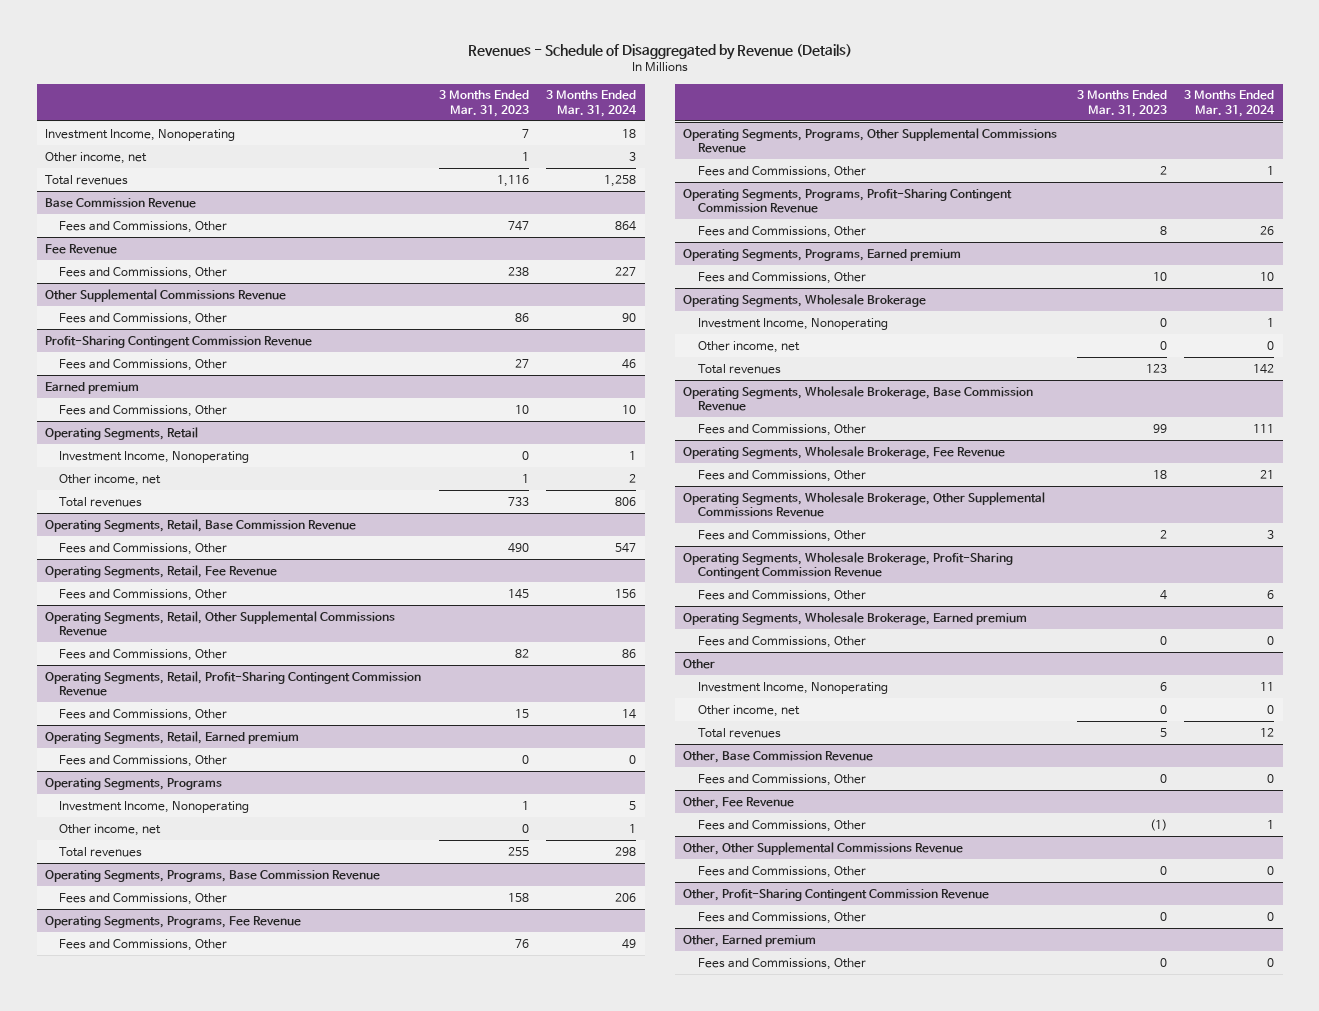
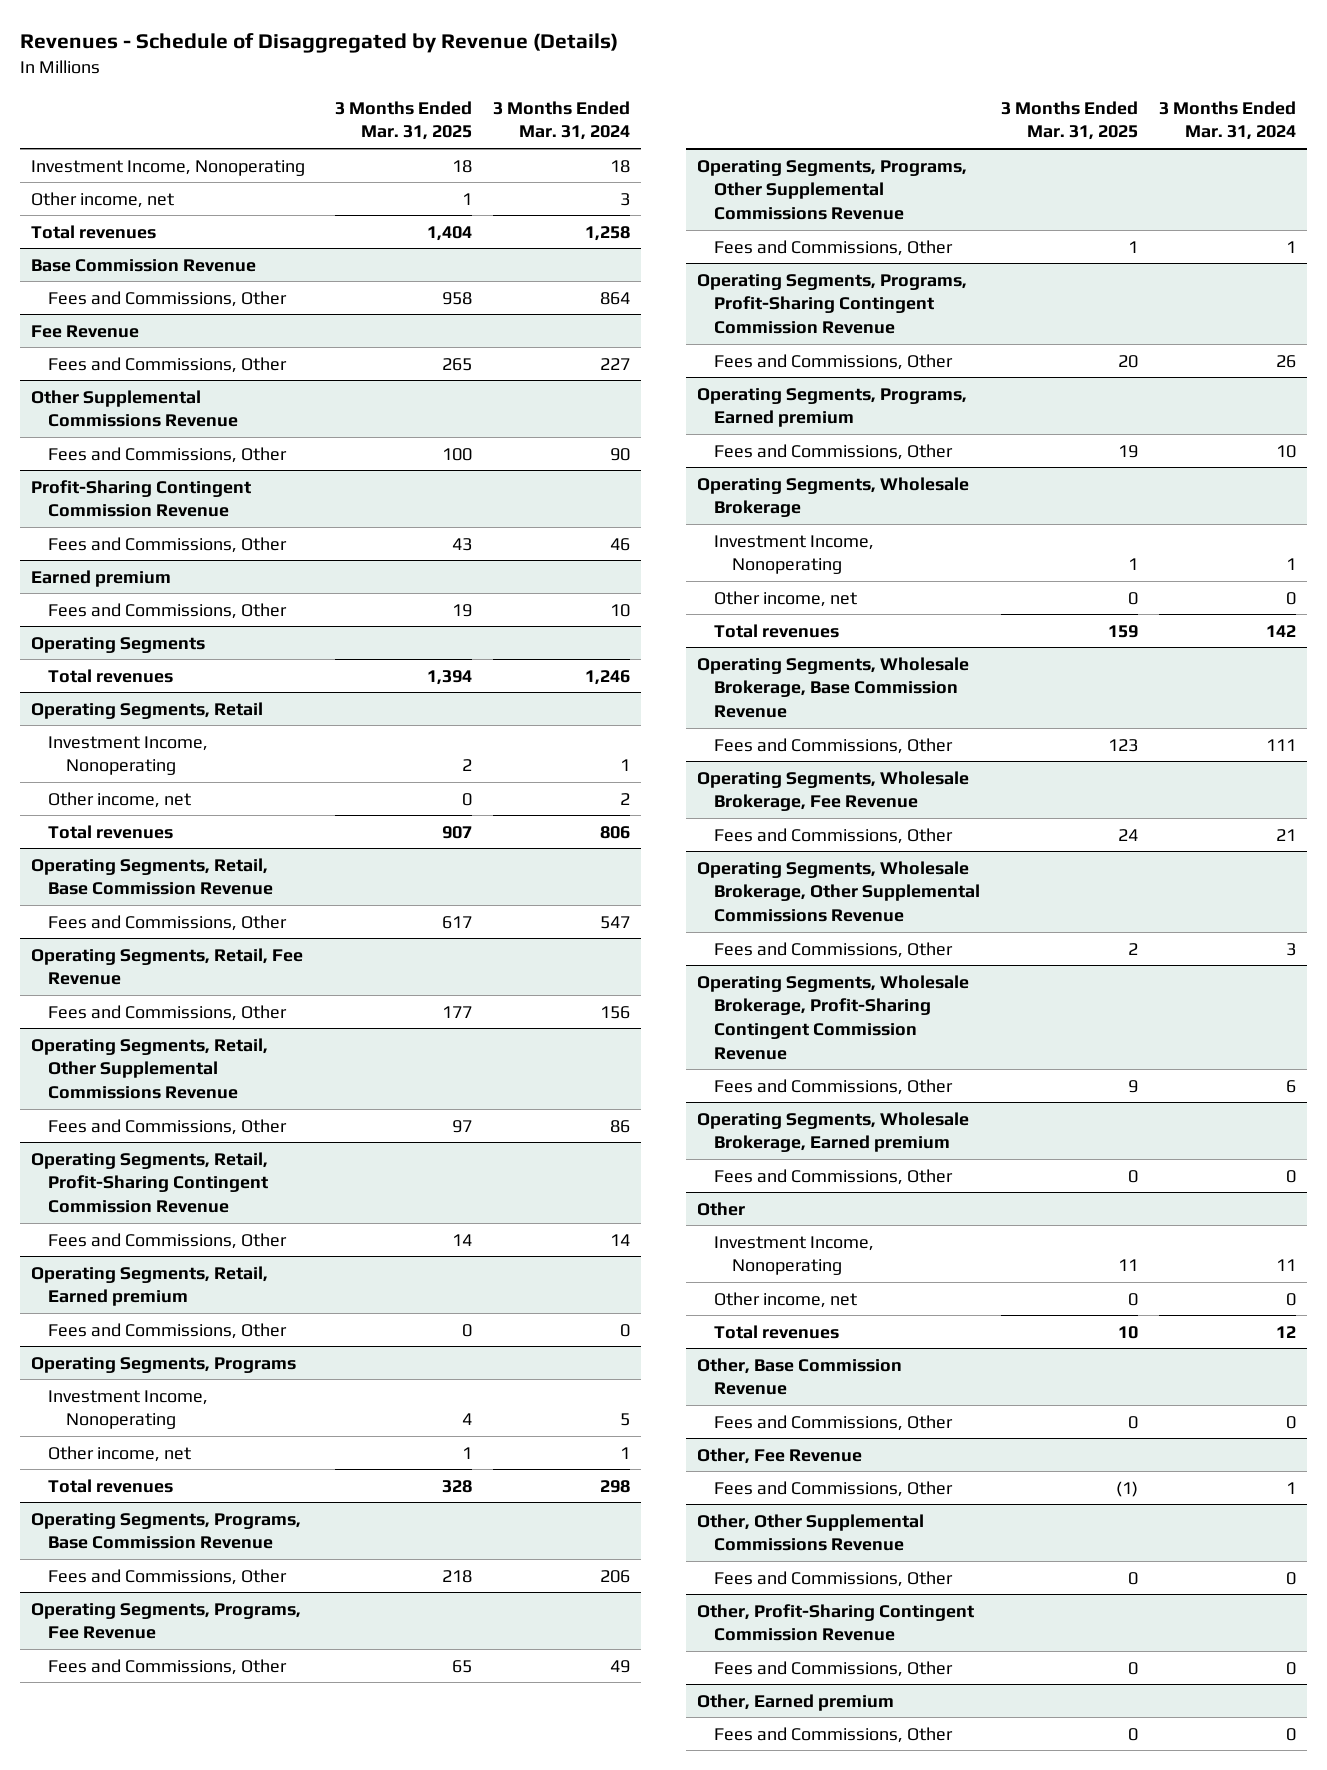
[438,90,529,117] 3 Months Ended Mar. 31, 2023 -> none
none -> [335,100,473,141] 3 Months Ended Mar. 31, 2025
none -> [30,636,205,653] Operating Segments
none -> [48,668,174,683] Total revenues

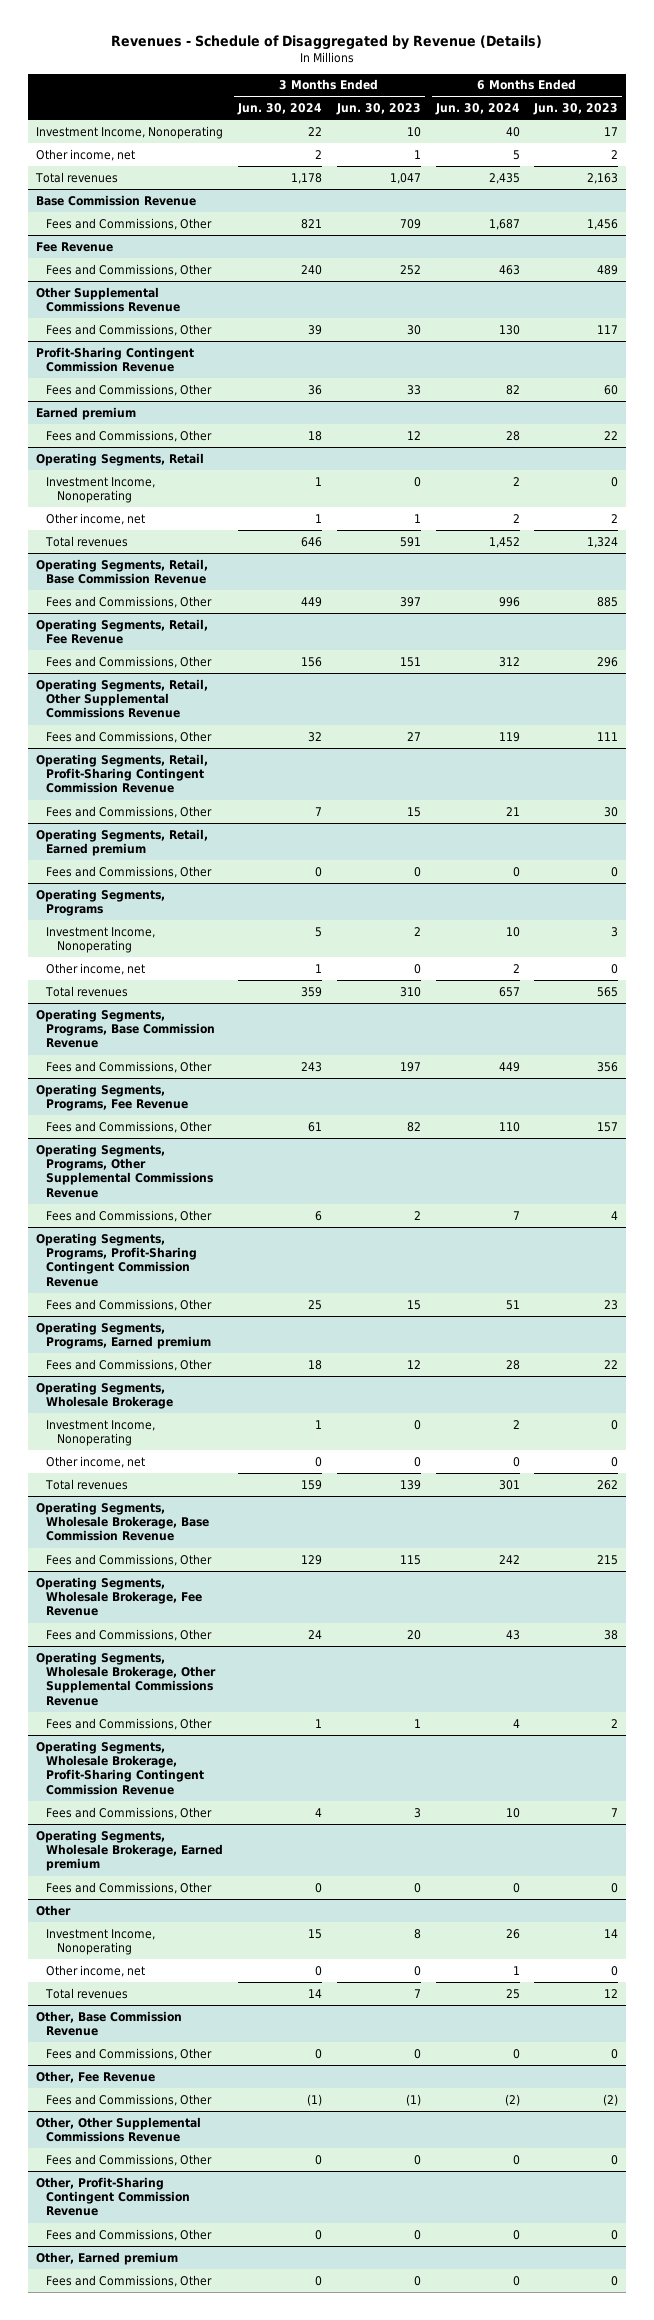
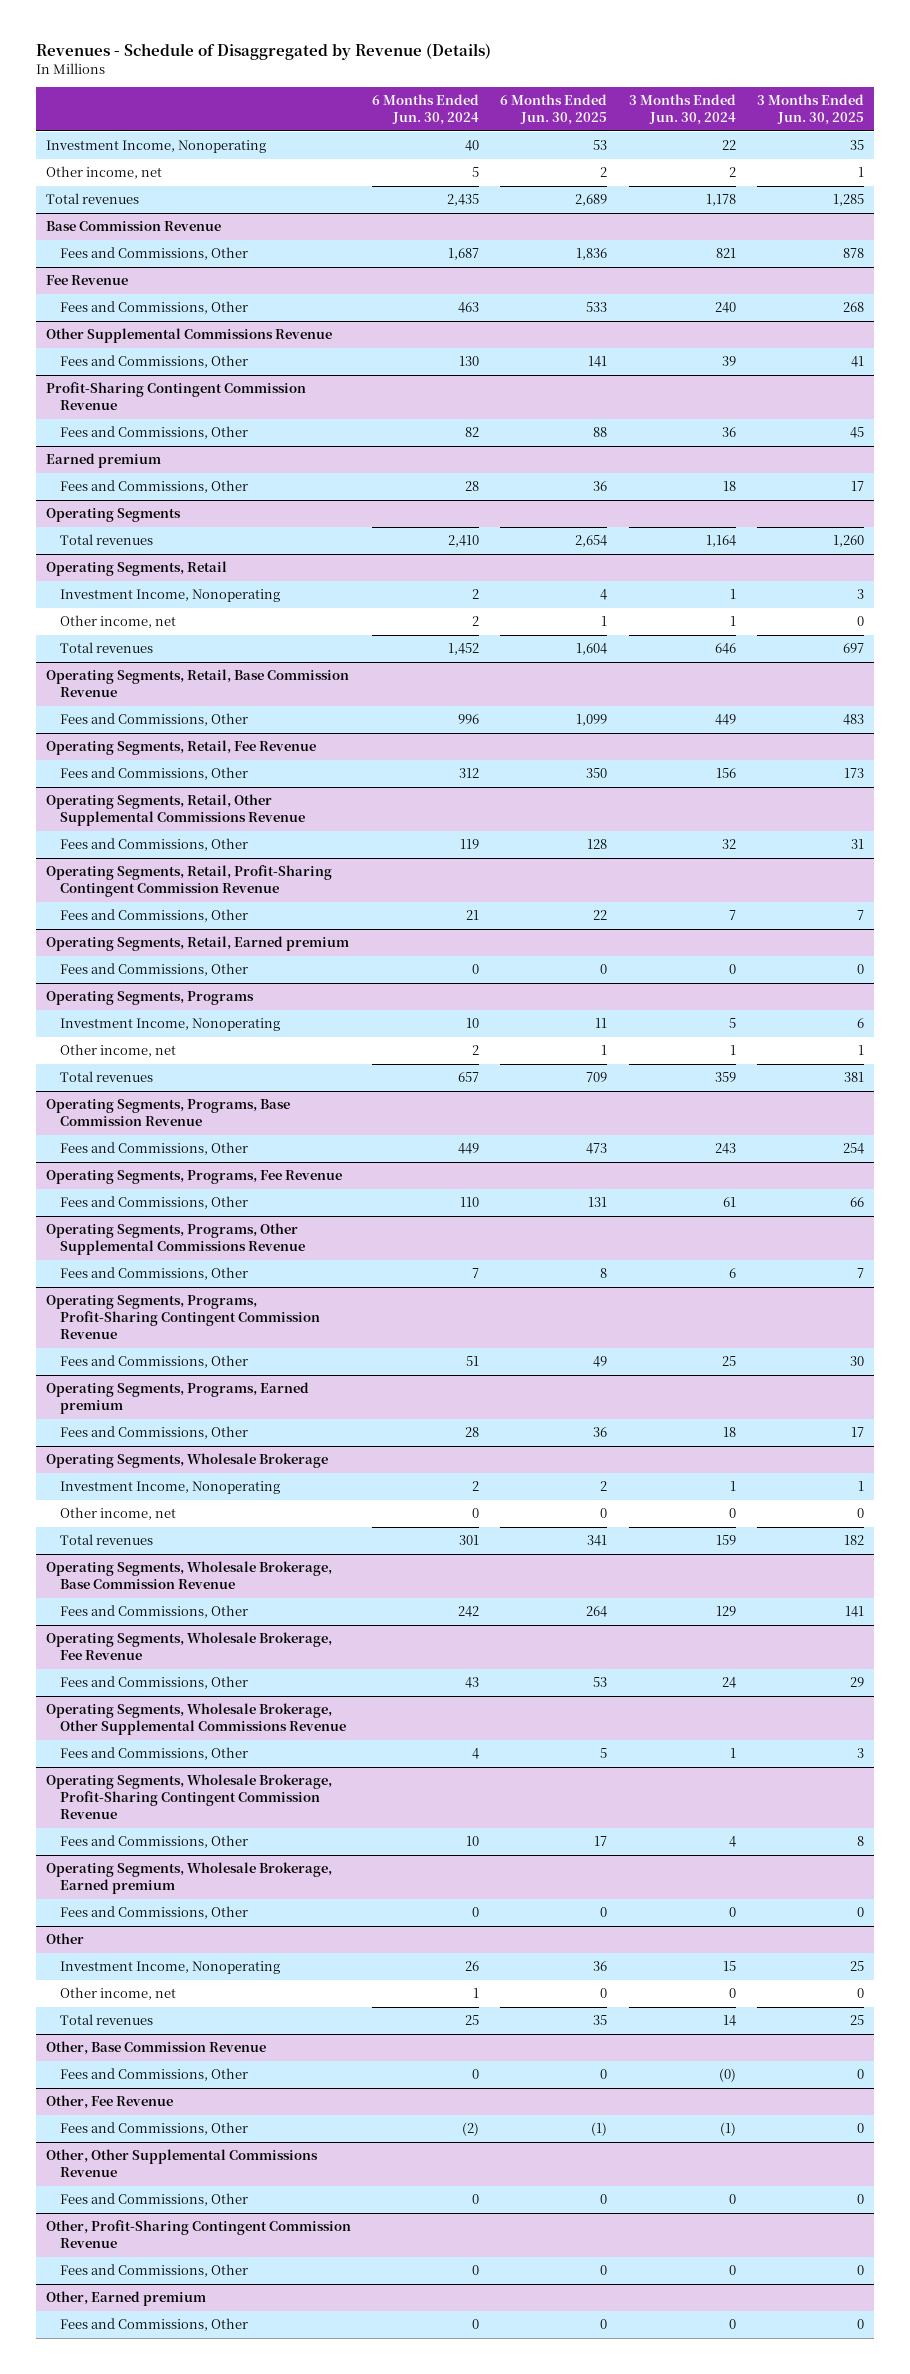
[335,103,421,116] Jun. 30, 2023 -> none
[533,103,619,116] Jun. 30, 2023 -> none
none -> [500,94,608,126] 6 Months Ended Jun. 30, 2025
none -> [756,94,864,126] 3 Months Ended Jun. 30, 2025
none -> [46,508,182,523] Operating Segments
none -> [59,534,153,546] Total revenues
[315,2048,323,2059] 0 -> [718,2068,736,2083] (0)

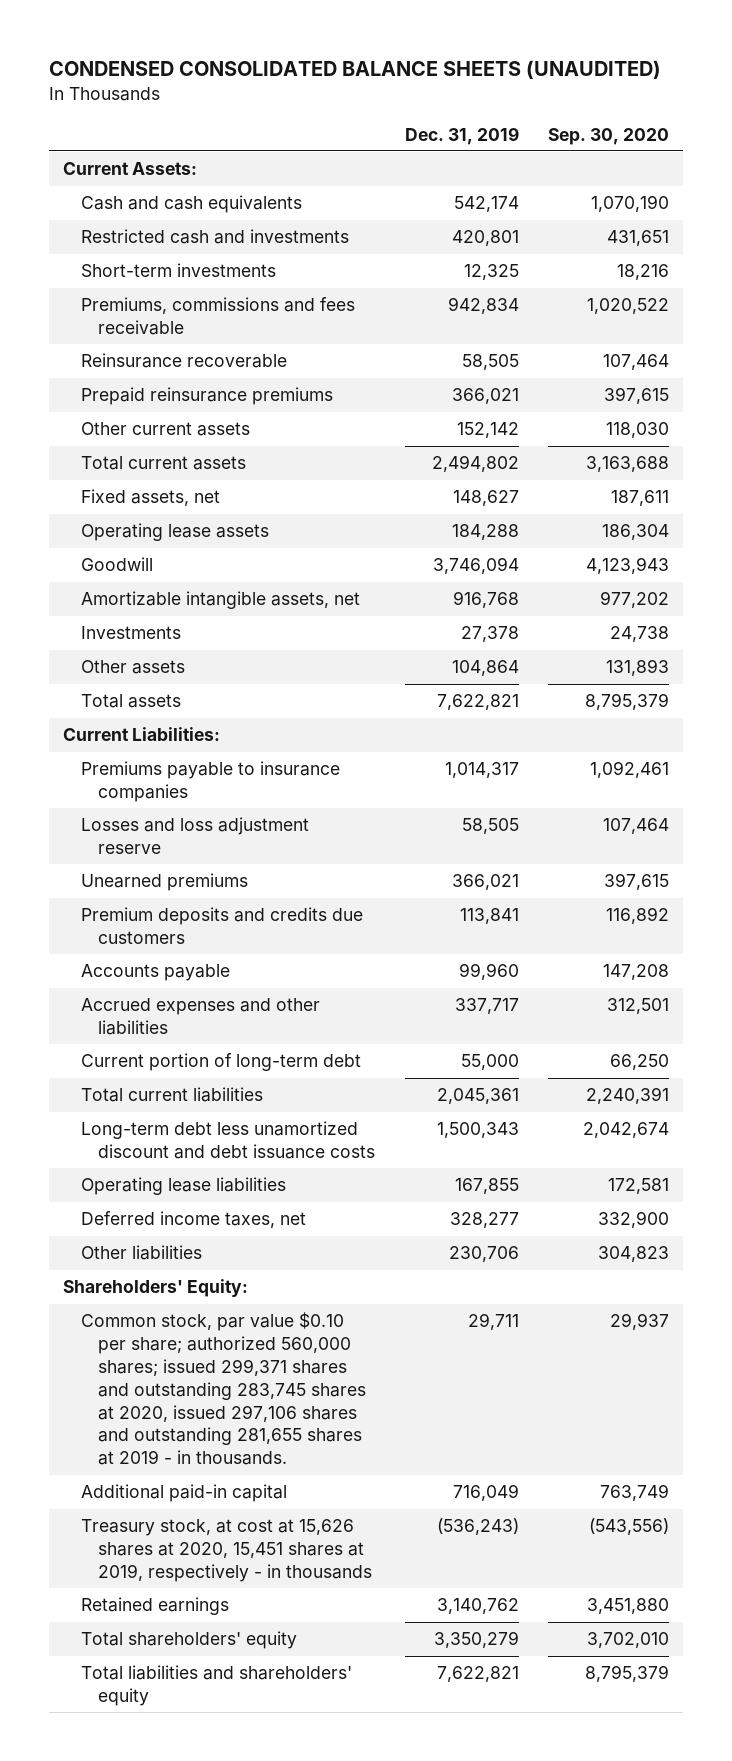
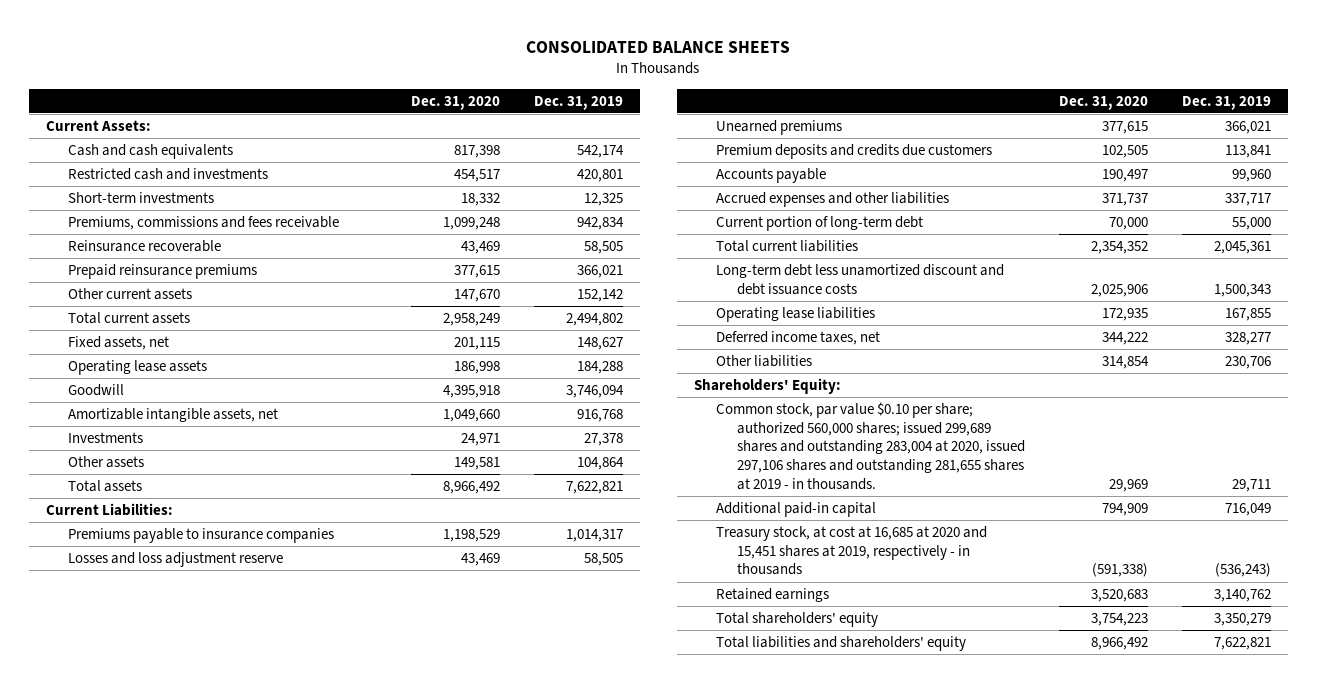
[48,60,661,80] CONDENSED CONSOLIDATED BALANCE SHEETS (UNAUDITED) -> [526,40,791,53] CONSOLIDATED BALANCE SHEETS
[547,127,669,145] Sep. 30, 2020 -> none
none -> [410,95,500,110] Dec. 31, 2020
[80,1312,367,1466] Common stock, par value $0.10 per share; authorized 560,000 shares; issued 299,371 shares and outstanding 283,745 shares at 2020, issued 297,106 shares and outstanding 281,655 shares at 2019 - in thousands. -> [715,402,1026,490] Common stock, par value $0.10 per share; authorized 560,000 shares; issued 299,689 shares and outstanding 283,004 at 2020, issued 297,106 shares and outstanding 281,655 shares at 2019 - in thousands.
[80,1519,373,1582] Treasury stock, at cost at 15,626 shares at 2020, 15,451 shares at 2019, respectively - in thousands -> [715,526,987,576] Treasury stock, at cost at 16,685 at 2020 and 15,451 shares at 2019, respectively - in thousands

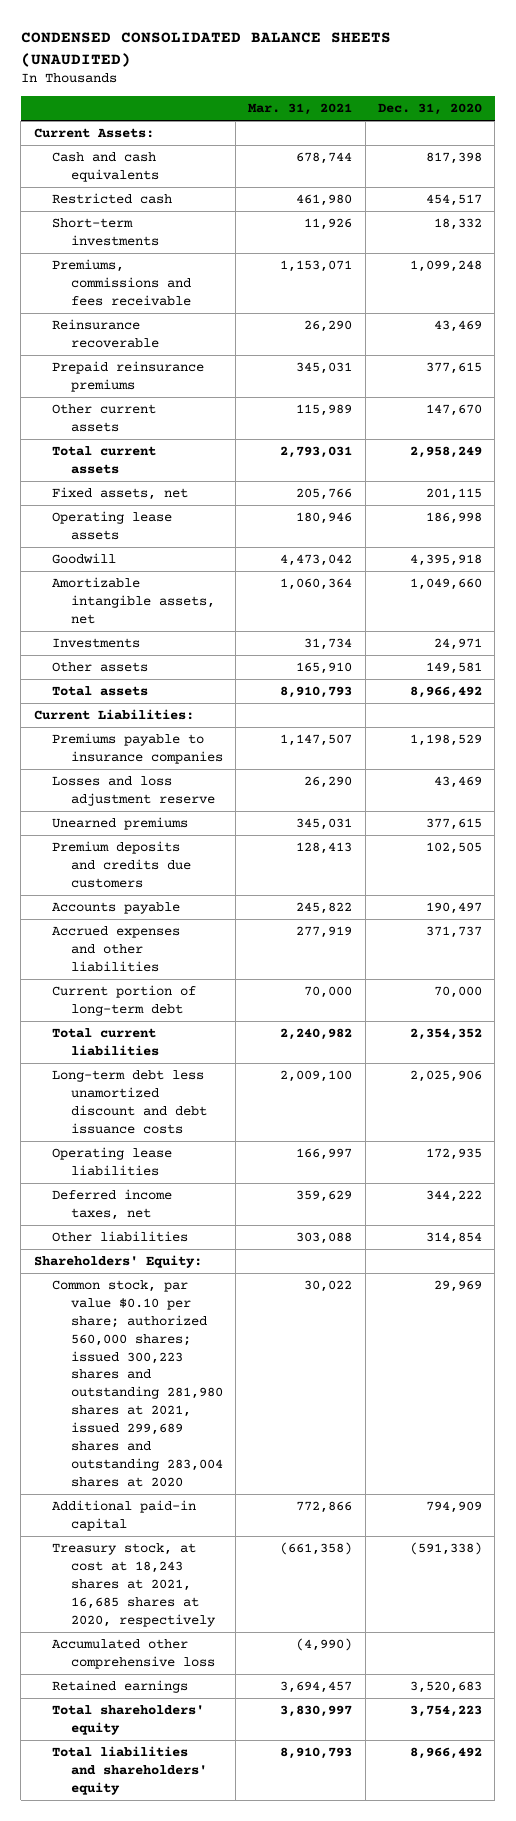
[526,40,791,53] CONSOLIDATED BALANCE SHEETS -> [20,32,391,67] CONDENSED CONSOLIDATED BALANCE SHEETS (UNAUDITED)
[533,95,623,110] Dec. 31, 2019 -> none
none -> [248,103,353,116] Mar. 31, 2021
[67,168,268,181] Restricted cash and investments -> [52,193,173,205] Restricted cash
[715,402,1026,490] Common stock, par value $0.10 per share; authorized 560,000 shares; issued 299,689 shares and outstanding 283,004 at 2020, issued 297,106 shares and outstanding 281,655 shares at 2019 - in thousands. -> [52,1280,223,1487] Common stock, par value $0.10 per share; authorized 560,000 shares; issued 300,223 shares and outstanding 281,980 shares at 2021, issued 299,689 shares and outstanding 283,004 shares at 2020
[715,526,987,576] Treasury stock, at cost at 16,685 at 2020 and 15,451 shares at 2019, respectively - in thousands -> [52,1543,216,1627] Treasury stock, at cost at 18,243 shares at 2021, 16,685 shares at 2020, respectively
none -> [52,1639,215,1669] Accumulated other comprehensive loss

